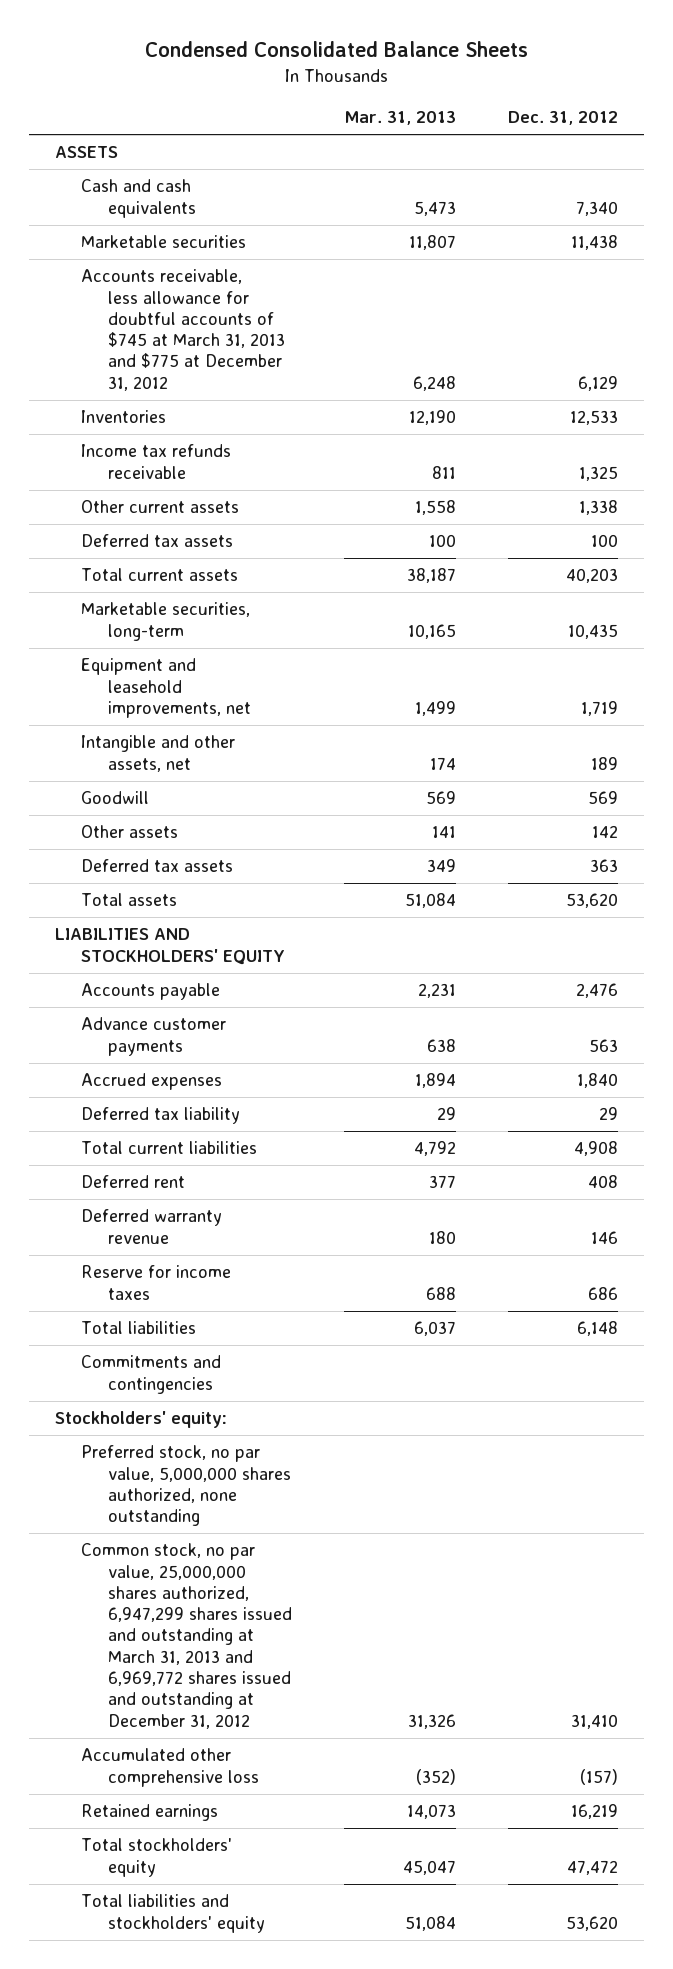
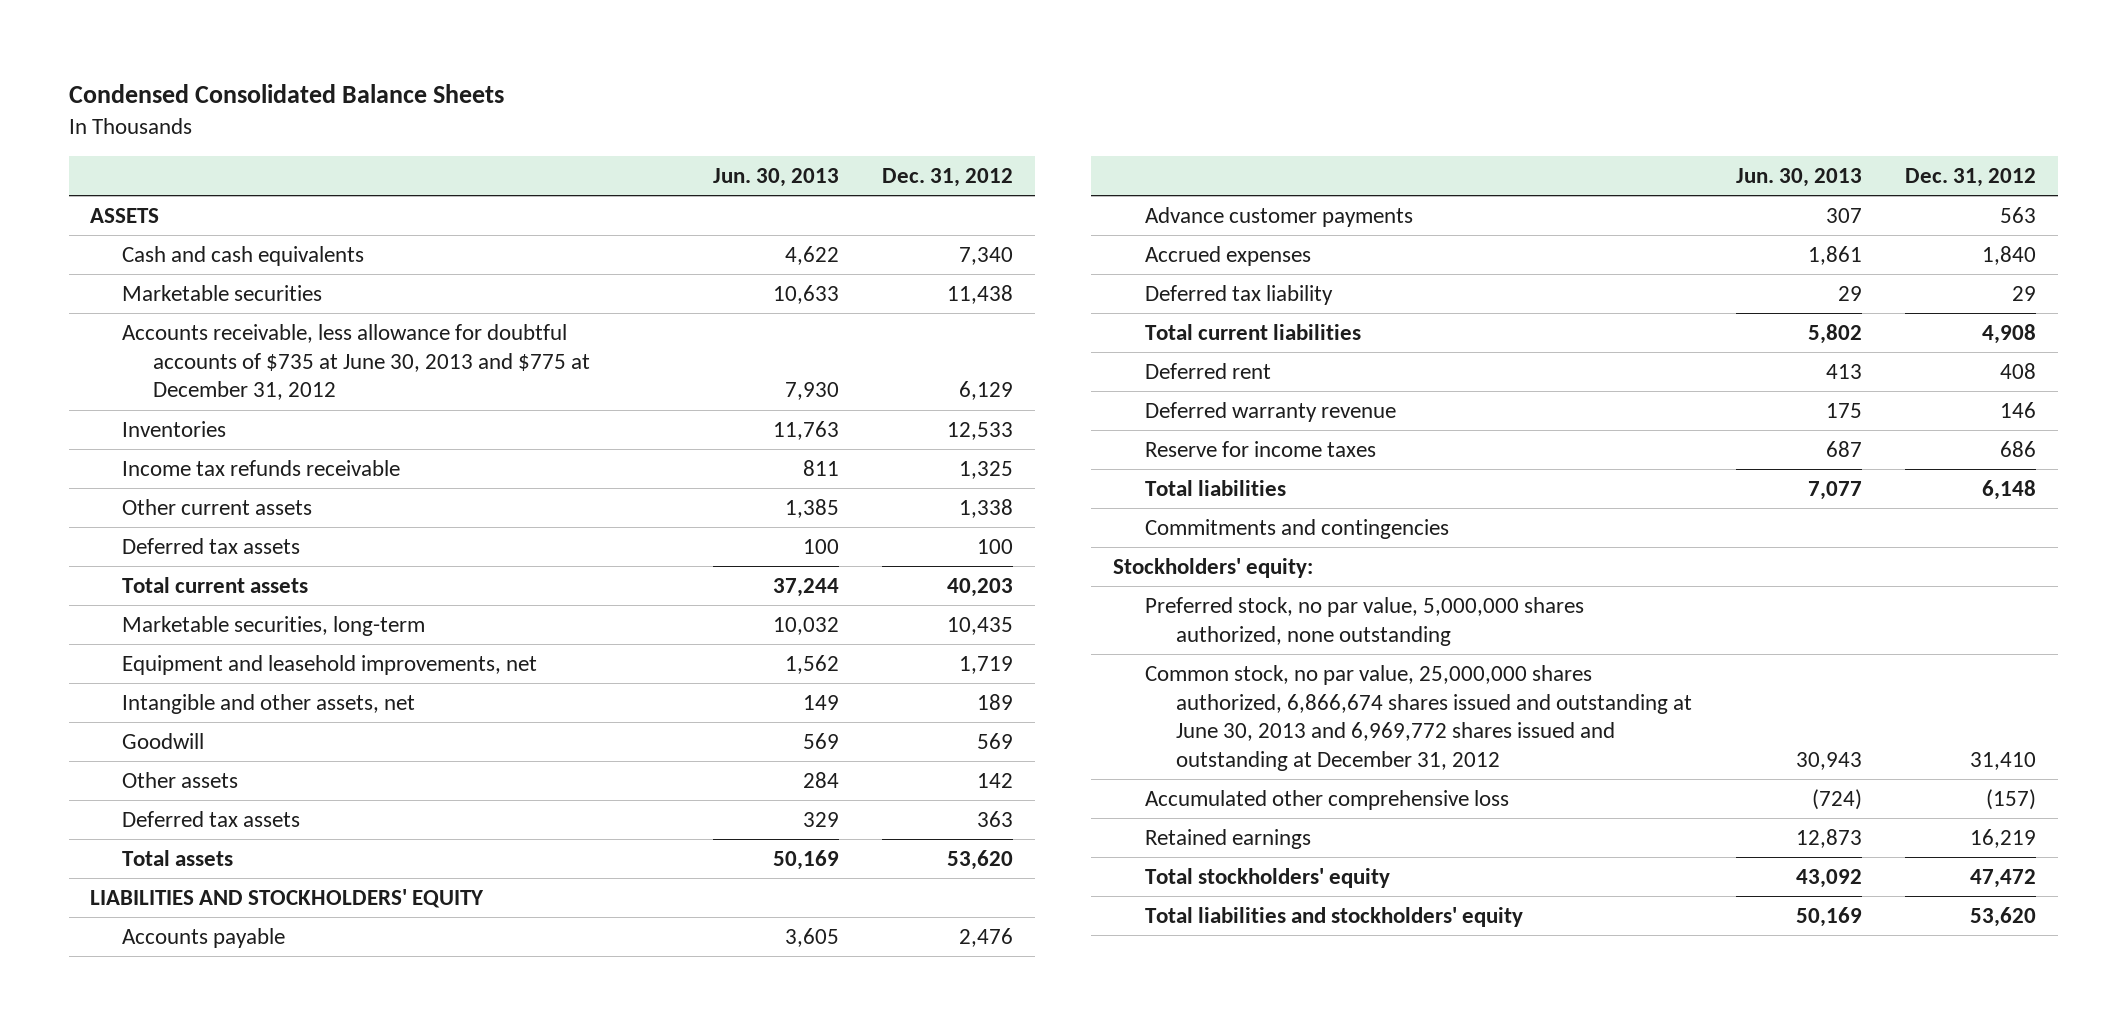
[343,111,456,126] Mar. 31, 2013 -> none
none -> [712,167,839,187] Jun. 30, 2013
[81,269,285,391] Accounts receivable, less allowance for doubtful accounts of $745 at March 31, 2013 and $775 at December 31, 2012 -> [121,323,591,401] Accounts receivable, less allowance for doubtful accounts of $735 at June 30, 2013 and $775 at December 31, 2012
[81,1543,292,1729] Common stock, no par value, 25,000,000 shares authorized, 6,947,299 shares issued and outstanding at March 31, 2013 and 6,969,772 shares issued and outstanding at December 31, 2012 -> [1144,664,1692,772] Common stock, no par value, 25,000,000 shares authorized, 6,866,674 shares issued and outstanding at June 30, 2013 and 6,969,772 shares issued and outstanding at December 31, 2012

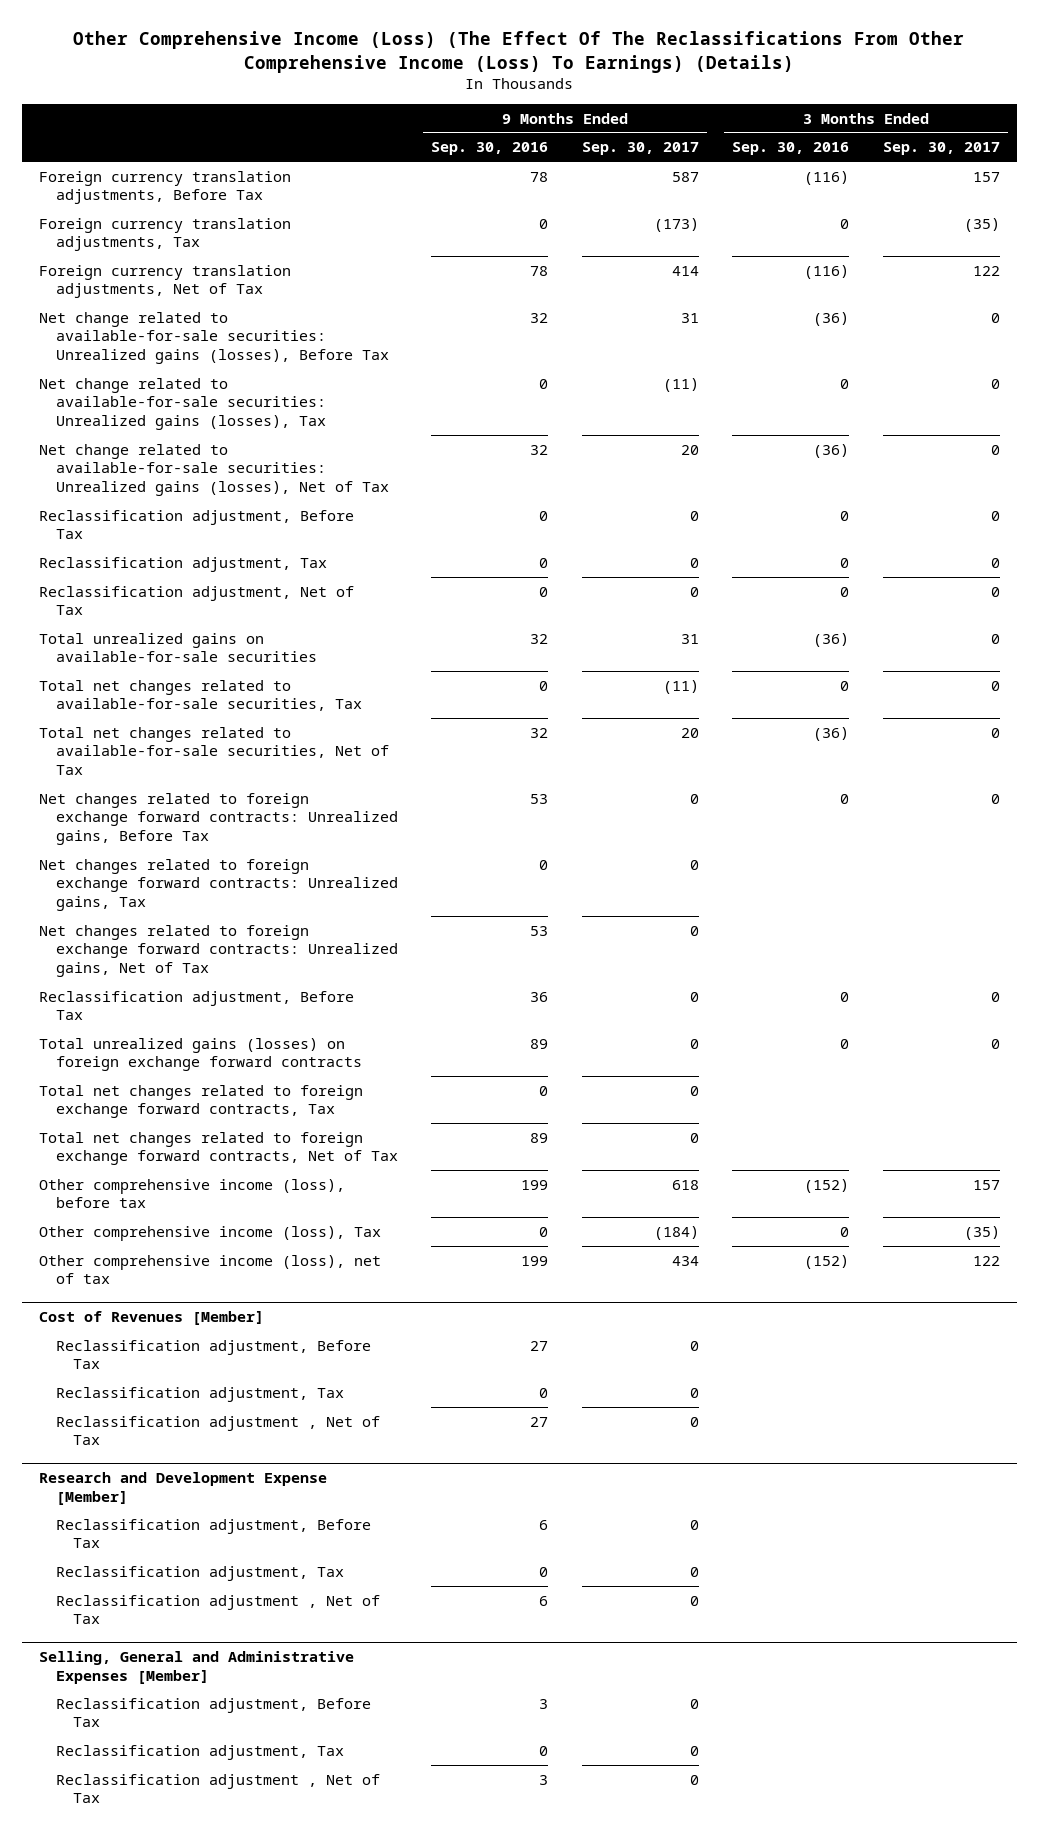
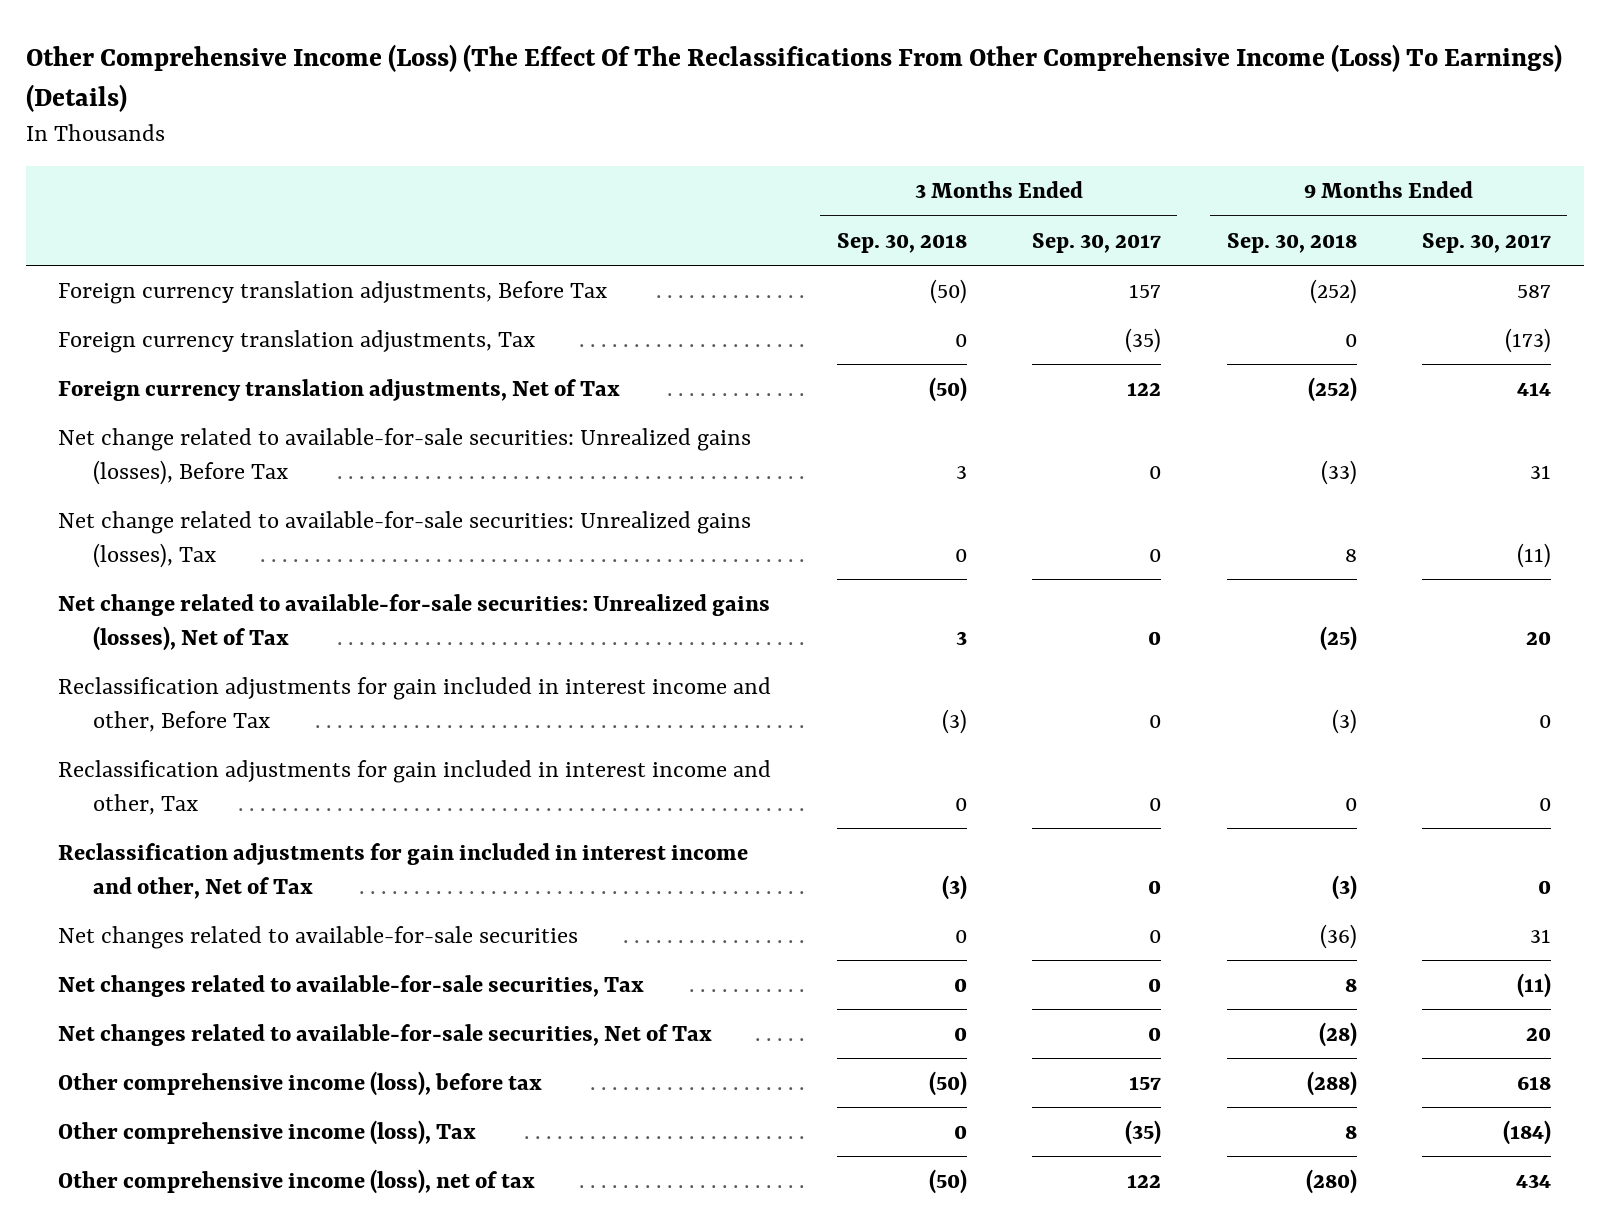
[431,142,549,156] Sep. 30, 2016 -> none
[732,142,850,156] Sep. 30, 2016 -> none
none -> [836,232,967,253] Sep. 30, 2018
none -> [1226,232,1357,253] Sep. 30, 2018
[38,792,398,845] Net changes related to foreign exchange forward contracts: Unrealized gains, Before Tax -> none
[38,858,398,911] Net changes related to foreign exchange forward contracts: Unrealized gains, Tax -> none
[38,924,398,977] Net changes related to foreign exchange forward contracts: Unrealized gains, Net of Tax -> none
[38,990,354,1021] Reclassification adjustment, Before Tax -> none
[38,1037,362,1072] Total unrealized gains (losses) on foreign exchange forward contracts -> none
[38,1084,363,1119] Total net changes related to foreign exchange forward contracts, Tax -> none
[38,1131,398,1166] Total net changes related to foreign exchange forward contracts, Net of Tax -> none
[38,509,354,540] Reclassification adjustment, Before Tax -> [58,677,772,732] Reclassification adjustments for gain included in interest income and other, Before Tax
[38,556,327,572] Reclassification adjustment, Tax -> [58,760,772,815] Reclassification adjustments for gain included in interest income and other, Tax
[38,585,354,616] Reclassification adjustment, Net of Tax -> [58,843,749,899] Reclassification adjustments for gain included in interest income and other, Net of Tax
[38,632,317,663] Total unrealized gains on available-for-sale securities -> [58,926,579,950] Net changes related to available-for-sale securities
[38,679,362,712] Total net changes related to available-for-sale securities, Tax -> [58,975,645,998] Net changes related to available-for-sale securities, Tax
[38,726,389,775] Total net changes related to available-for-sale securities, Net of Tax -> [58,1024,713,1047] Net changes related to available-for-sale securities, Net of Tax
[38,1311,264,1326] Cost of Revenues [Member] -> none
[55,1339,371,1370] Reclassification adjustment, Before Tax -> none
[55,1386,344,1402] Reclassification adjustment, Tax -> none
[55,1415,380,1446] Reclassification adjustment , Net of Tax -> none
[38,1472,327,1505] Research and Development Expense [Member] -> none
[55,1518,371,1549] Reclassification adjustment, Before Tax -> none
[55,1565,344,1581] Reclassification adjustment, Tax -> none
[55,1594,380,1625] Reclassification adjustment , Net of Tax -> none
[38,1651,354,1684] Selling, General and Administrative Expenses [Member] -> none
[55,1697,371,1728] Reclassification adjustment, Before Tax -> none
[55,1744,344,1760] Reclassification adjustment, Tax -> none
[55,1773,380,1804] Reclassification adjustment , Net of Tax -> none

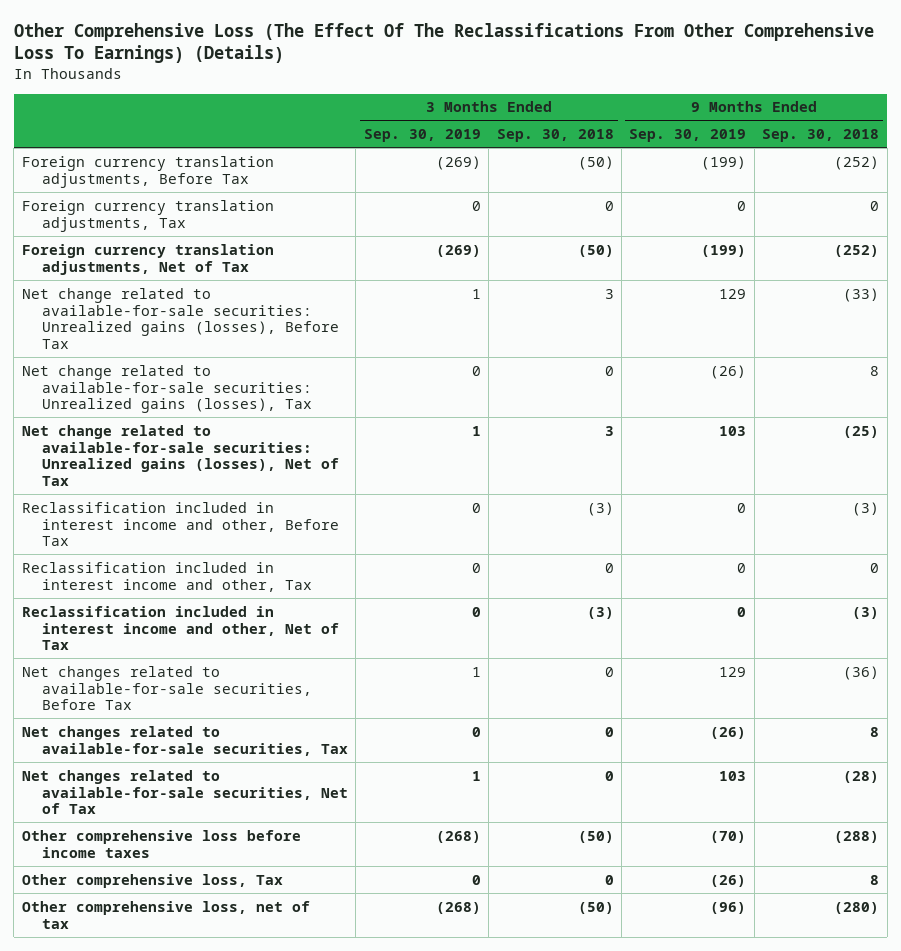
[25,43,1562,112] Other Comprehensive Income (Loss) (The Effect Of The Reclassifications From Other Comprehensive Income (Loss) To Earnings) (Details) -> [13,22,874,64] Other Comprehensive Loss (The Effect Of The Reclassifications From Other Comprehensive Loss To Earnings) (Details)
[1032,232,1162,253] Sep. 30, 2017 -> none
[1421,232,1551,253] Sep. 30, 2017 -> none
none -> [363,129,481,143] Sep. 30, 2019
none -> [629,129,747,143] Sep. 30, 2019
[58,677,772,732] Reclassification adjustments for gain included in interest income and other, Before Tax -> [21,501,340,547] Reclassification included in interest income and other, Before Tax
[58,760,772,815] Reclassification adjustments for gain included in interest income and other, Tax -> [21,561,313,592] Reclassification included in interest income and other, Tax
[58,843,749,899] Reclassification adjustments for gain included in interest income and other, Net of Tax -> [21,605,340,651] Reclassification included in interest income and other, Net of Tax
[58,926,579,950] Net changes related to available-for-sale securities -> [21,665,313,711] Net changes related to available-for-sale securities, Before Tax
[58,1071,543,1097] Other comprehensive income (loss), before tax -> [21,829,301,858] Other comprehensive loss before income taxes
[58,1120,477,1146] Other comprehensive income (loss), Tax -> [21,873,283,888] Other comprehensive loss, Tax
[58,1169,536,1195] Other comprehensive income (loss), net of tax -> [21,900,310,929] Other comprehensive loss, net of tax

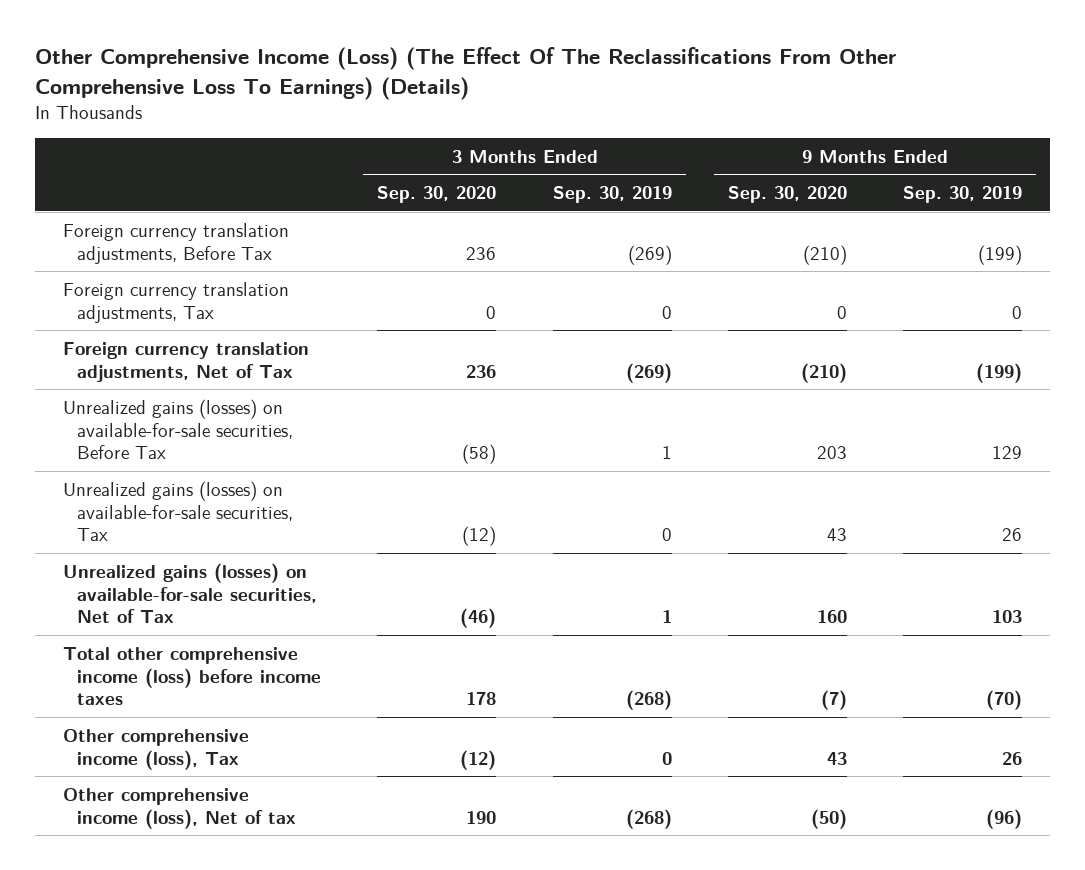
[13,22,874,64] Other Comprehensive Loss (The Effect Of The Reclassifications From Other Comprehensive Loss To Earnings) (Details) -> [34,47,896,100] Other Comprehensive Income (Loss) (The Effect Of The Reclassifications From Other Comprehensive Loss To Earnings) (Details)
[496,129,614,143] Sep. 30, 2018 -> none
[762,129,880,143] Sep. 30, 2018 -> none
none -> [377,186,497,204] Sep. 30, 2020
none -> [727,186,847,204] Sep. 30, 2020
[21,287,340,350] Net change related to available-for-sale securities: Unrealized gains (losses), Before Tax -> none
[21,364,313,414] Net change related to available-for-sale securities: Unrealized gains (losses), Tax -> none
[21,424,340,487] Net change related to available-for-sale securities: Unrealized gains (losses), Net of Tax -> none
[21,501,340,547] Reclassification included in interest income and other, Before Tax -> none
[21,561,313,592] Reclassification included in interest income and other, Tax -> none
[21,605,340,651] Reclassification included in interest income and other, Net of Tax -> none
[21,665,313,711] Net changes related to available-for-sale securities, Before Tax -> [62,398,294,460] Unrealized gains (losses) on available-for-sale securities, Before Tax
[21,725,349,756] Net changes related to available-for-sale securities, Tax -> [62,480,294,542] Unrealized gains (losses) on available-for-sale securities, Tax
[710,726,747,739] (26) -> [1001,528,1022,542] 26
[21,769,349,815] Net changes related to available-for-sale securities, Net of Tax -> [62,562,318,624] Unrealized gains (losses) on available-for-sale securities, Net of Tax
[21,829,301,858] Other comprehensive loss before income taxes -> [62,646,322,706] Total other comprehensive income (loss) before income taxes
[21,873,283,888] Other comprehensive loss, Tax -> [62,728,249,770] Other comprehensive income (loss), Tax
[710,874,747,887] (26) -> [1001,751,1022,765] 26
[21,900,310,929] Other comprehensive loss, net of tax -> [62,787,297,829] Other comprehensive income (loss), Net of tax

